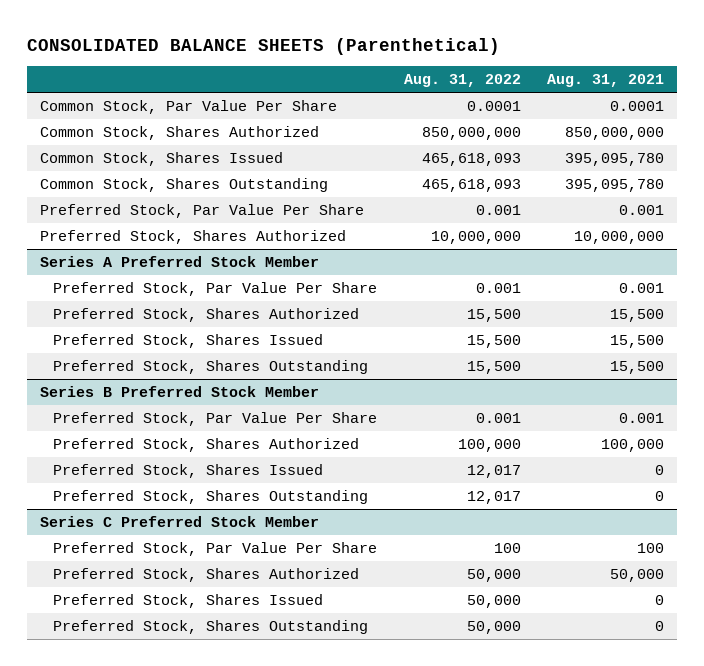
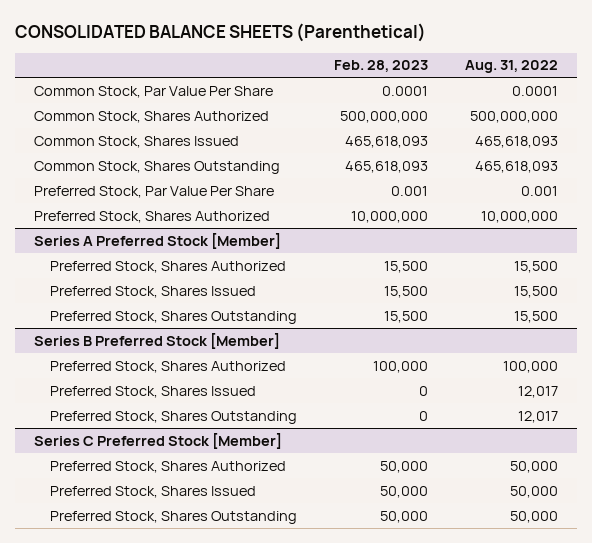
[546,74,664,88] Aug. 31, 2021 -> none
none -> [334,60,429,73] Feb. 28, 2023
[421,127,521,141] 850,000,000 -> [470,110,559,123] 500,000,000
[53,282,378,297] Preferred Stock, Par Value Per Share -> none
[40,256,320,268] Series A Preferred Stock Member -> [33,232,281,249] Series A Preferred Stock [Member]
[53,412,378,427] Preferred Stock, Par Value Per Share -> none
[40,386,320,398] Series B Preferred Stock Member -> [33,332,280,349] Series B Preferred Stock [Member]
[53,542,378,557] Preferred Stock, Par Value Per Share -> none
[40,516,320,528] Series C Preferred Stock Member -> [33,432,282,449] Series C Preferred Stock [Member]

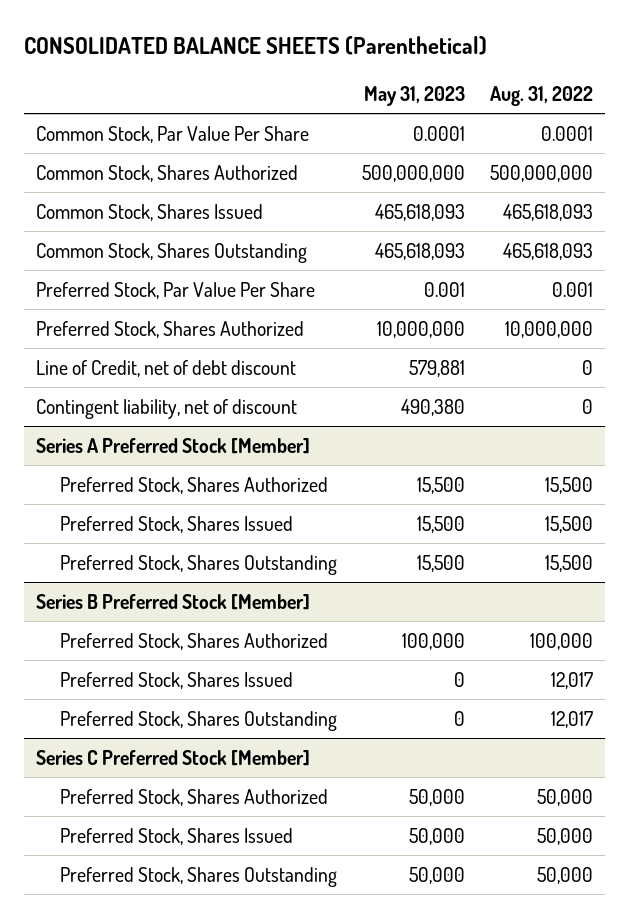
[334,60,429,73] Feb. 28, 2023 -> none
none -> [363,85,465,106] May 31, 2023
none -> [36,359,297,377] Line of Credit, net of debt discount
none -> [36,398,298,419] Contingent liability, net of discount

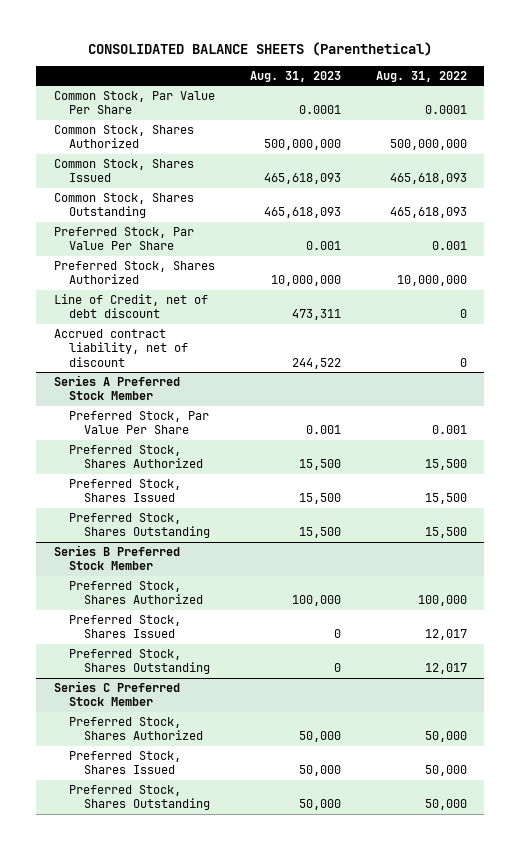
[363,85,465,106] May 31, 2023 -> none
none -> [249,70,341,82] Aug. 31, 2023
[36,398,298,419] Contingent liability, net of discount -> [53,328,188,367] Accrued contract liability, net of discount
[36,437,311,454] Series A Preferred Stock [Member] -> [53,374,180,401] Series A Preferred Stock Member
none -> [68,410,209,435] Preferred Stock, Par Value Per Share
[36,593,311,610] Series B Preferred Stock [Member] -> [53,544,180,571] Series B Preferred Stock Member
[36,749,311,766] Series C Preferred Stock [Member] -> [53,680,180,707] Series C Preferred Stock Member

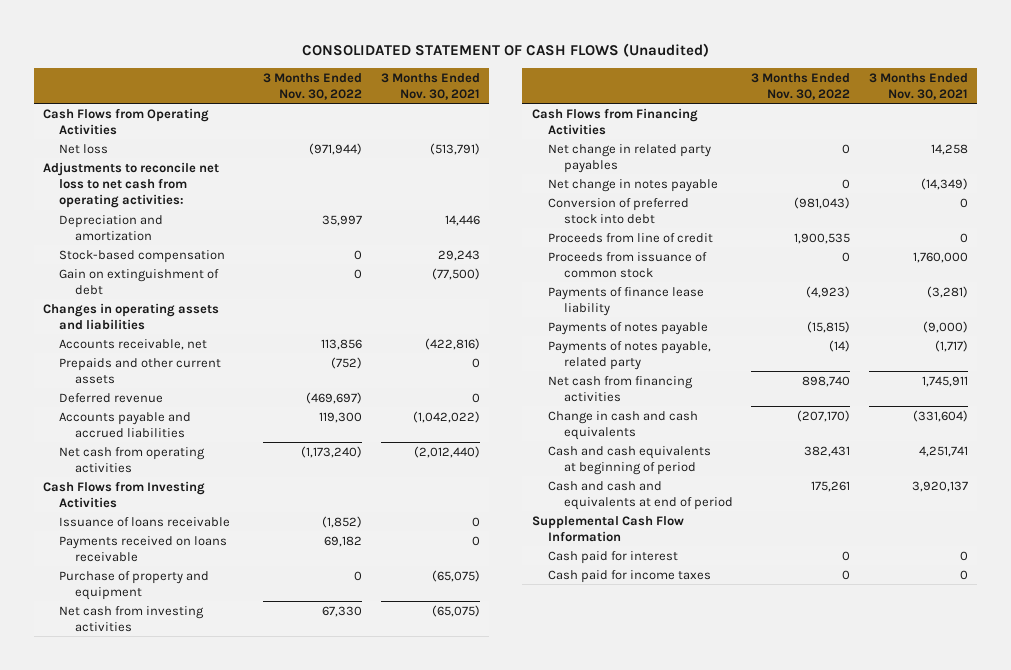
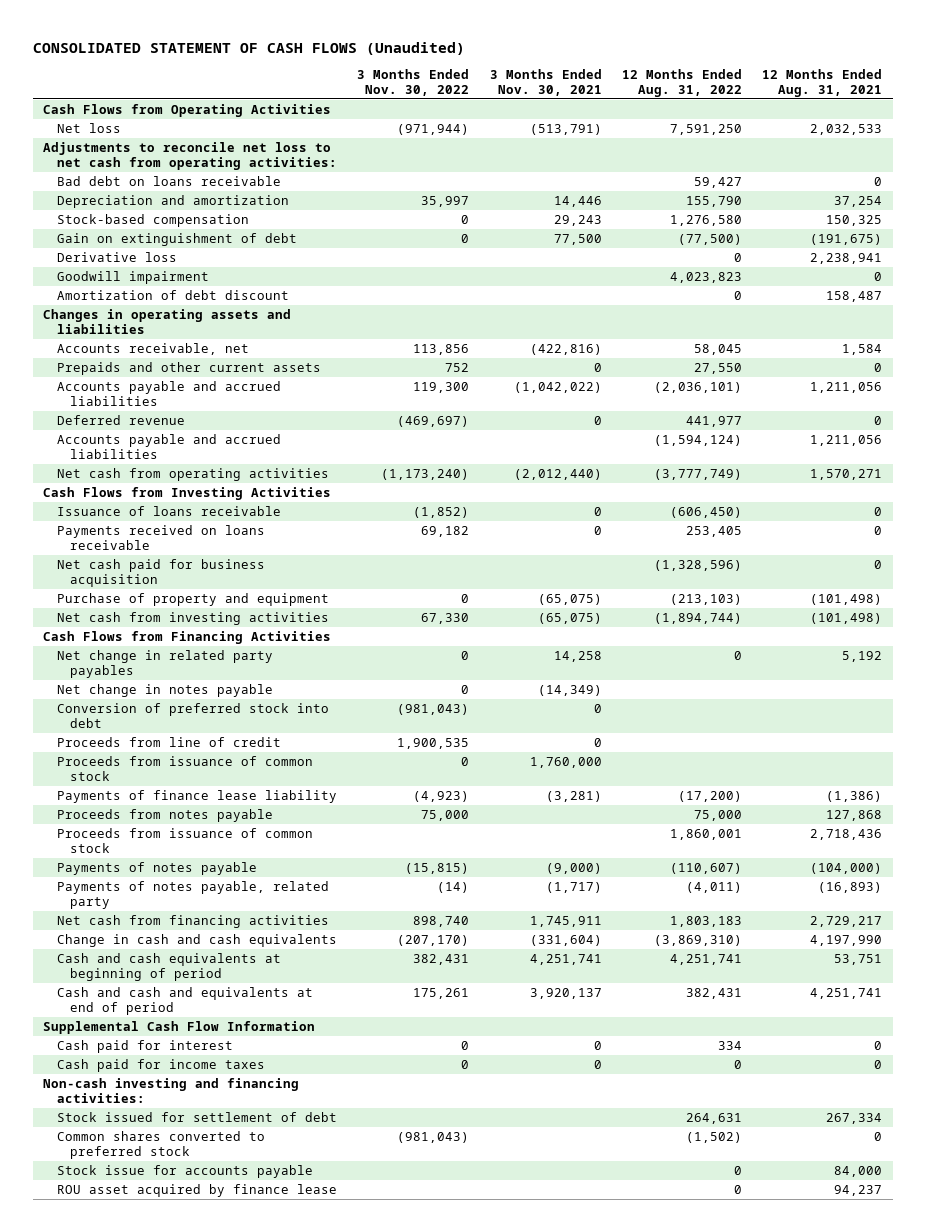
none -> [621,69,742,97] 12 Months Ended Aug. 31, 2022
none -> [762,69,883,97] 12 Months Ended Aug. 31, 2021
none -> [56,176,281,187] Bad debt on loans receivable
[431,267,480,280] (77,500) -> [553,234,602,246] 77,500
none -> [56,252,177,263] Derivative loss
none -> [56,271,209,285] Goodwill impairment
none -> [56,290,289,301] Amortization of debt discount
[331,356,363,369] (752) -> [445,363,470,373] 752
[59,392,164,403] Deferred revenue -> [56,415,185,426] Deferred revenue
none -> [56,434,281,459] Accounts payable and accrued liabilities
none -> [56,559,265,587] Net cash paid for business acquisition
none -> [56,809,273,823] Proceeds from notes payable
none -> [56,828,313,853] Proceeds from issuance of common stock
none -> [43,1078,300,1103] Non-cash investing and financing activities:
none -> [56,1112,337,1123] Stock issued for settlement of debt
none -> [56,1131,265,1159] Common shares converted to preferred stock
none -> [56,1165,313,1179] Stock issue for accounts payable
none -> [56,1184,337,1198] ROU asset acquired by finance lease

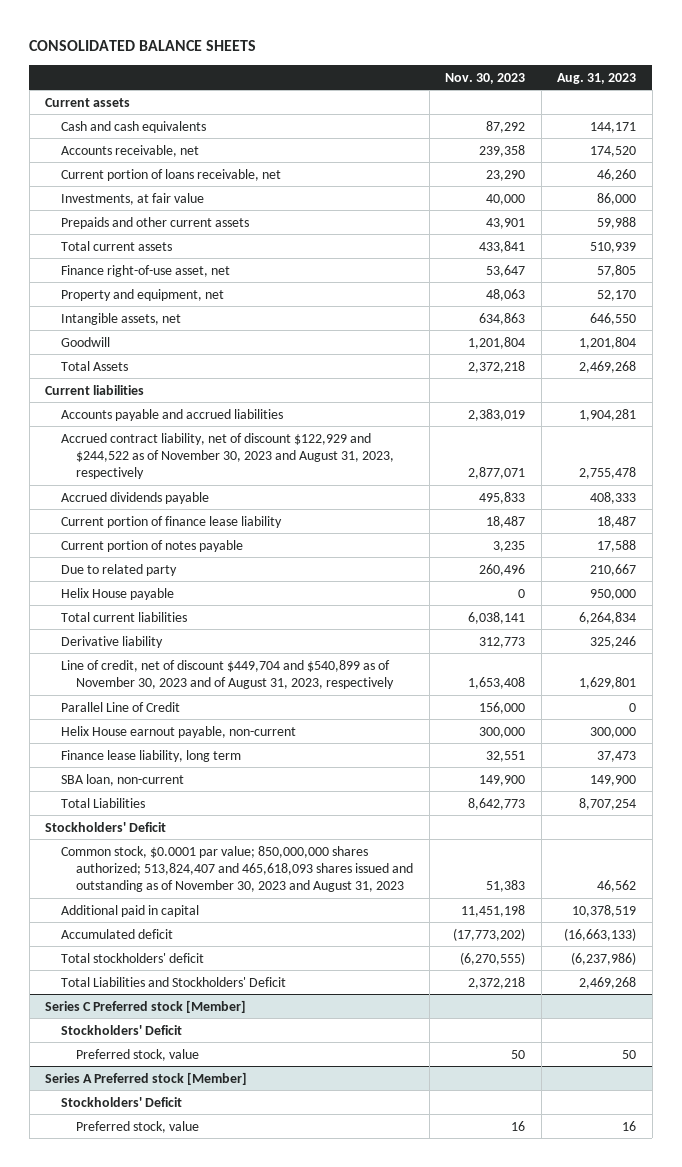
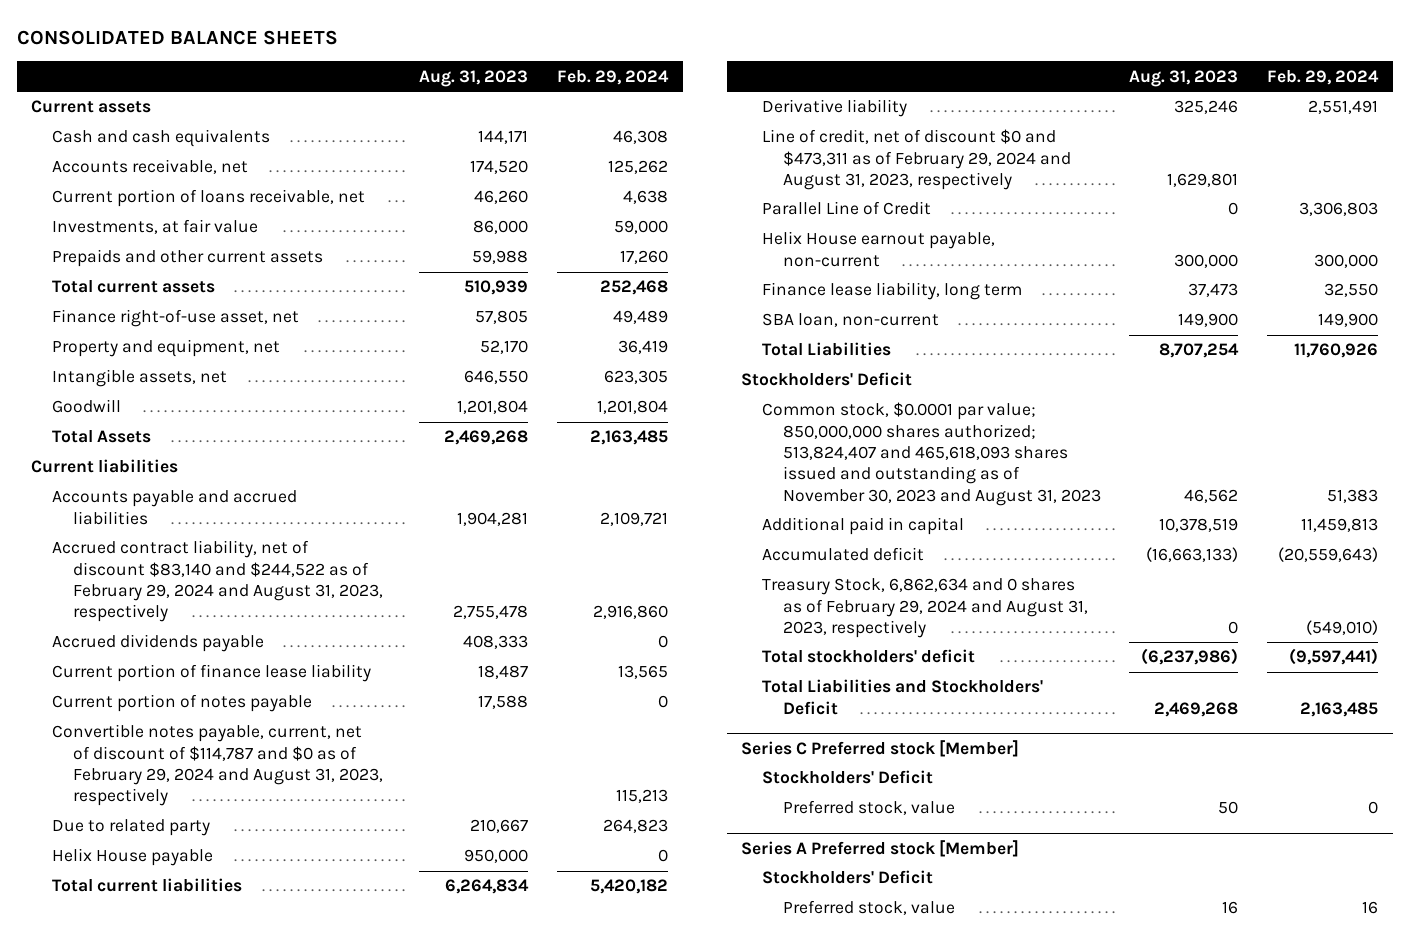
[445,72,526,84] Nov. 30, 2023 -> none
none -> [557,69,670,85] Feb. 29, 2024
[60,432,395,480] Accrued contract liability, net of discount $122,929 and $244,522 as of November 30, 2023 and August 31, 2023, respectively -> [51,540,383,623] Accrued contract liability, net of discount $83,140 and $244,522 as of February 29, 2024 and August 31, 2023, respectively
none -> [51,724,383,807] Convertible notes payable, current, net of discount of $114,787 and $0 as of February 29, 2024 and August 31, 2023, respectively
[60,659,395,689] Line of credit, net of discount $449,704 and $540,899 as of November 30, 2023 and of August 31, 2023, respectively -> [761,129,1071,191] Line of credit, net of discount $0 and $473,311 as of February 29, 2024 and August 31, 2023, respectively
none -> [761,578,1088,639] Treasury Stock, 6,862,634 and 0 shares as of February 29, 2024 and August 31, 2023, respectively

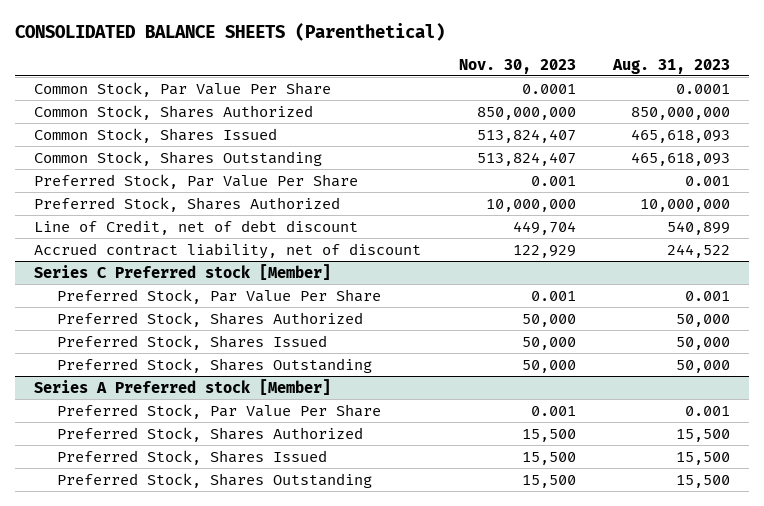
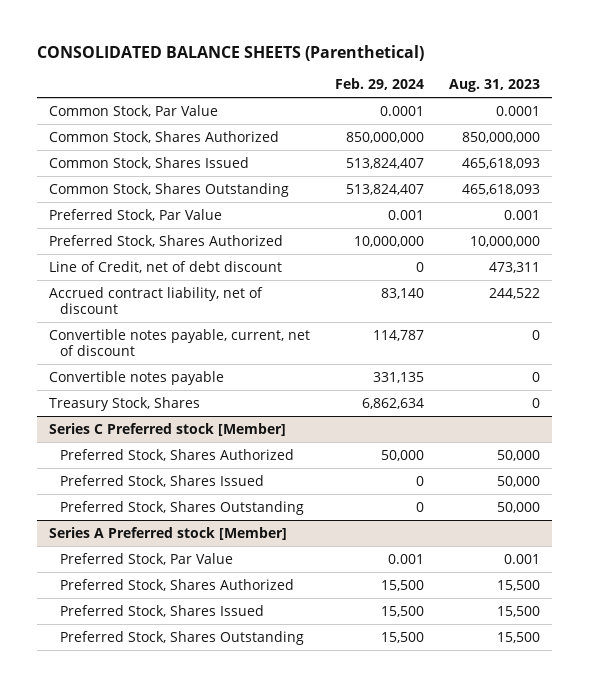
[458,58,576,74] Nov. 30, 2023 -> none
none -> [335,77,425,90] Feb. 29, 2024
[33,81,331,97] Common Stock, Par Value Per Share -> [49,104,219,117] Common Stock, Par Value
[33,173,358,189] Preferred Stock, Par Value Per Share -> [49,208,223,221] Preferred Stock, Par Value
[667,220,731,235] 540,899 -> [488,261,540,273] 473,311
none -> [49,328,311,356] Convertible notes payable, current, net of discount
none -> [49,370,225,385] Convertible notes payable
none -> [49,396,201,411] Treasury Stock, Shares
[57,288,382,304] Preferred Stock, Par Value Per Share -> none
[57,403,382,419] Preferred Stock, Par Value Per Share -> [59,552,233,565] Preferred Stock, Par Value

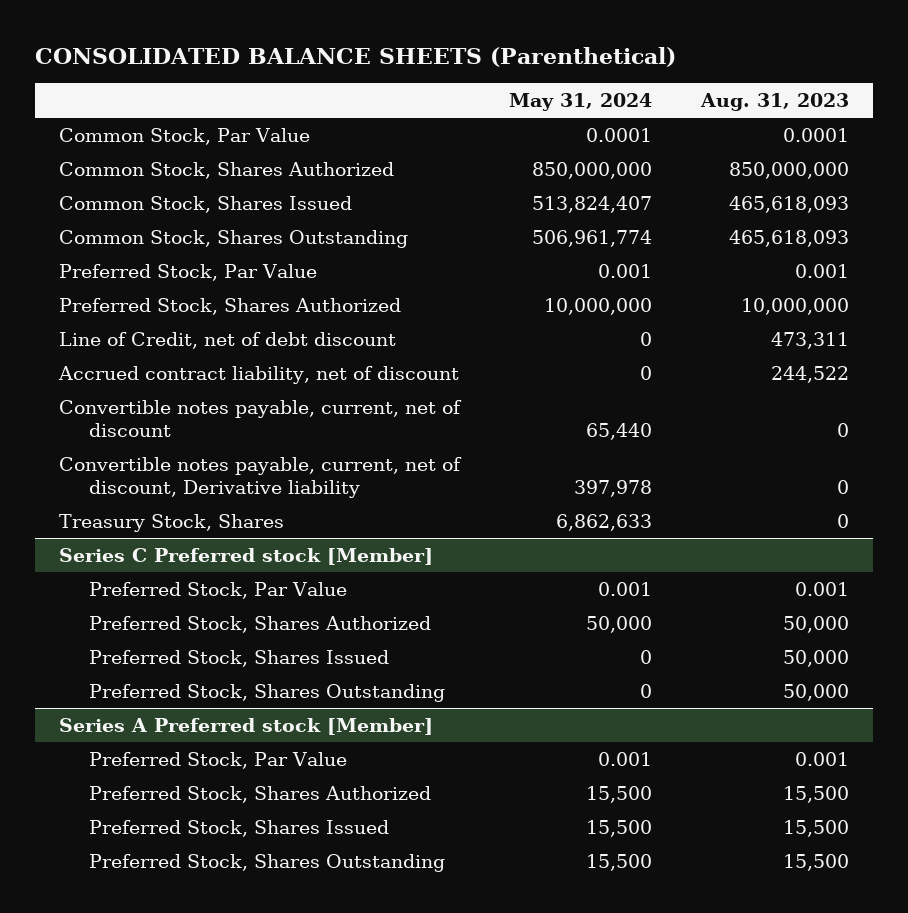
[335,77,425,90] Feb. 29, 2024 -> none
none -> [509,93,653,112] May 31, 2024
[49,370,225,385] Convertible notes payable -> none
none -> [59,456,463,498] Convertible notes payable, current, net of discount, Derivative liability
none -> [89,581,348,599] Preferred Stock, Par Value

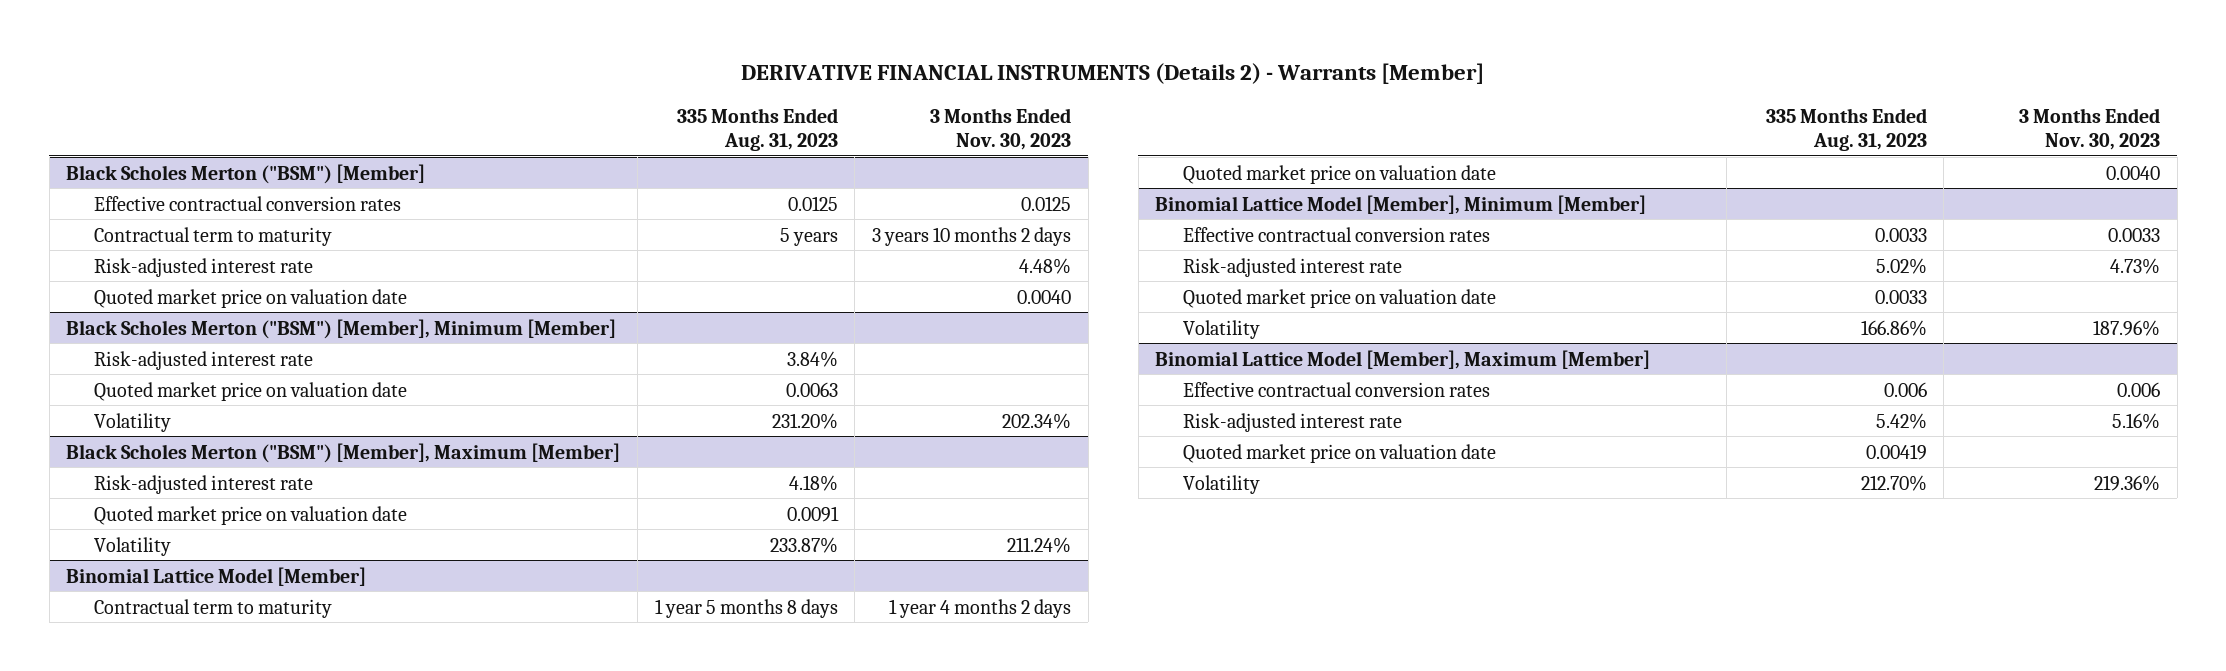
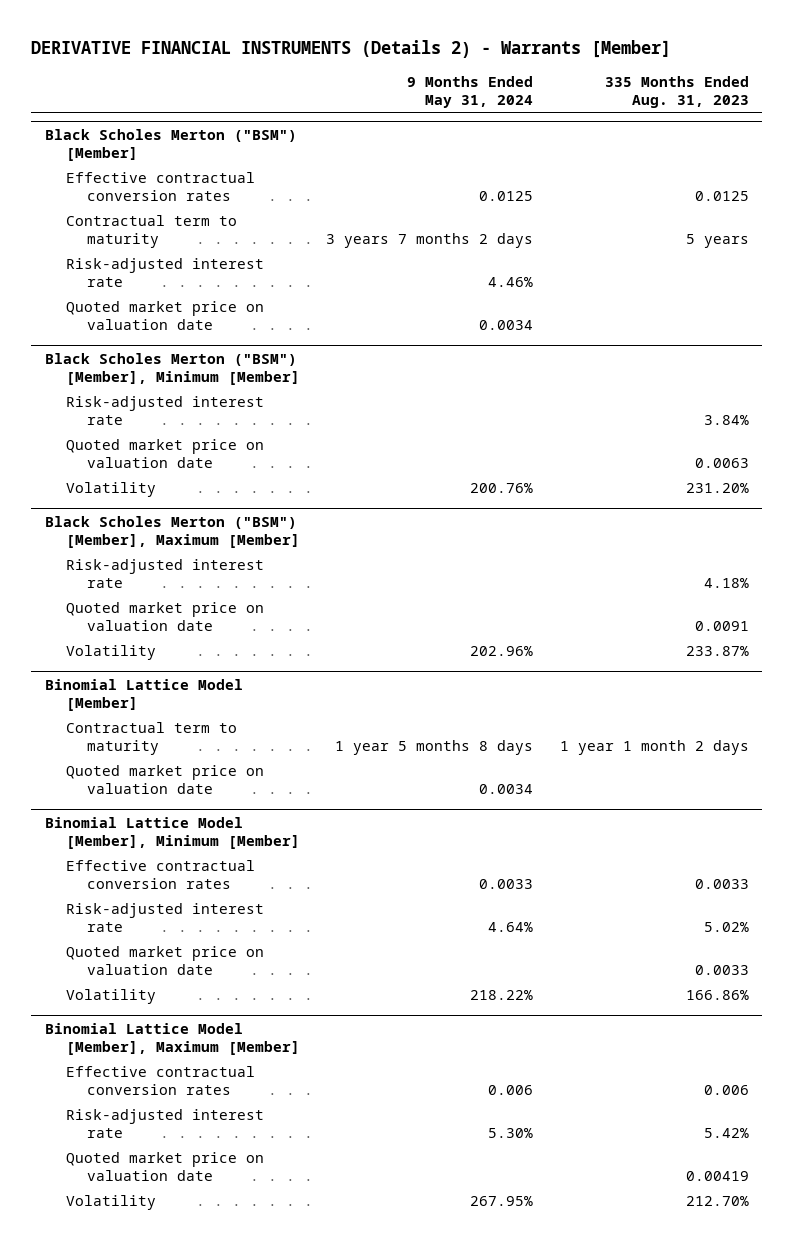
[930,107,1072,150] 3 Months Ended Nov. 30, 2023 -> none
none -> [407,75,534,108] 9 Months Ended May 31, 2024
[654,598,838,618] 1 year 5 months 8 days -> [559,739,749,755] 1 year 1 month 2 days

